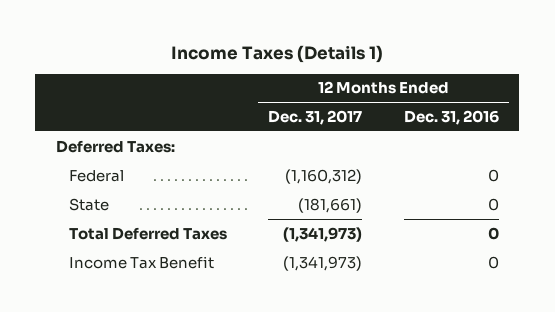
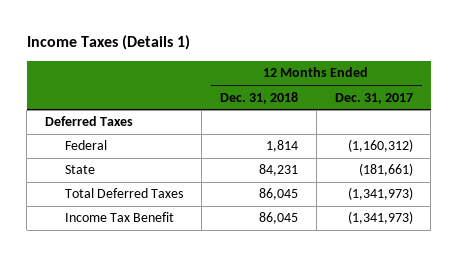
[403,109,499,125] Dec. 31, 2016 -> none
none -> [220,91,299,104] Dec. 31, 2018
[55,139,175,153] Deferred Taxes: -> [44,116,133,127] Deferred Taxes

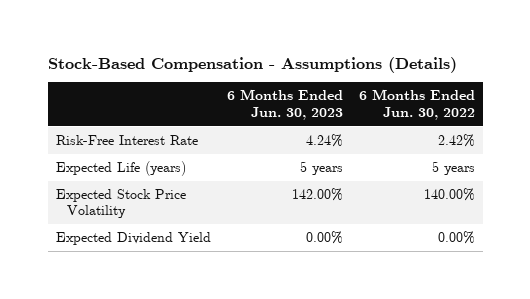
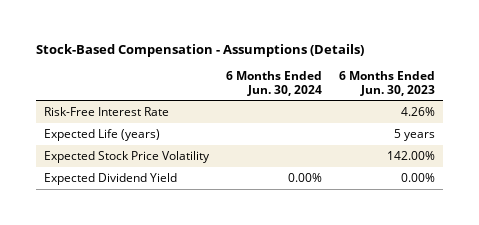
[358,89,475,120] 6 Months Ended Jun. 30, 2022 -> none
none -> [226,70,323,96] 6 Months Ended Jun. 30, 2024
[305,133,343,147] 4.24% -> [400,106,435,116] 4.26%

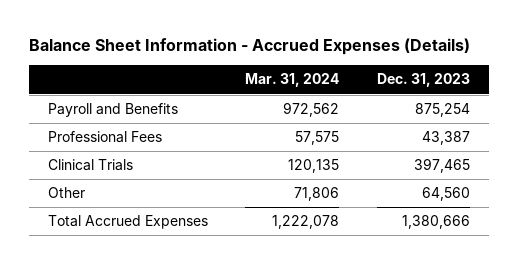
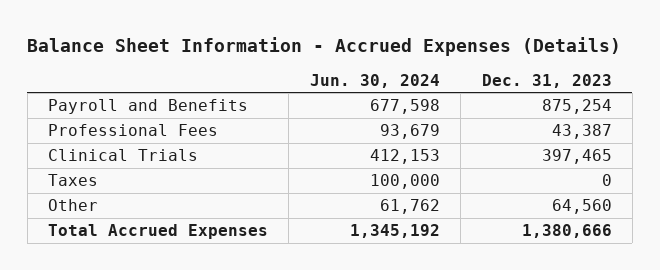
[245,73,340,88] Mar. 31, 2024 -> none
none -> [309,73,440,88] Jun. 30, 2024
none -> [48,174,99,187] Taxes

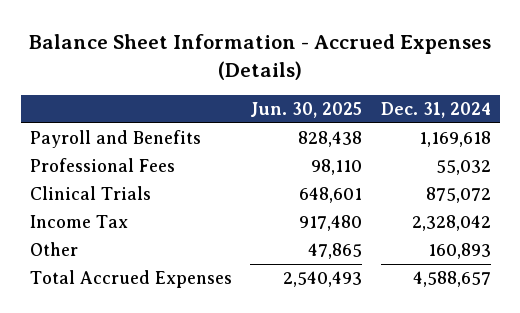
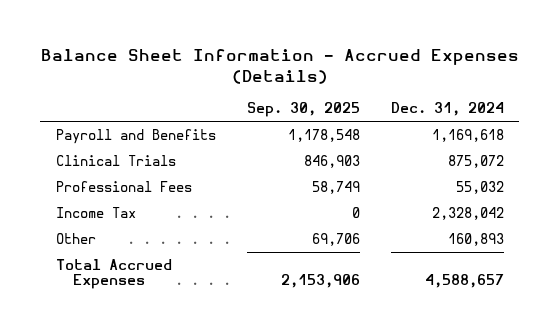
[250,101,363,118] Jun. 30, 2025 -> none
none -> [246,102,360,118] Sep. 30, 2025
[29,158,175,173] Professional Fees -> [55,180,192,192] Professional Fees

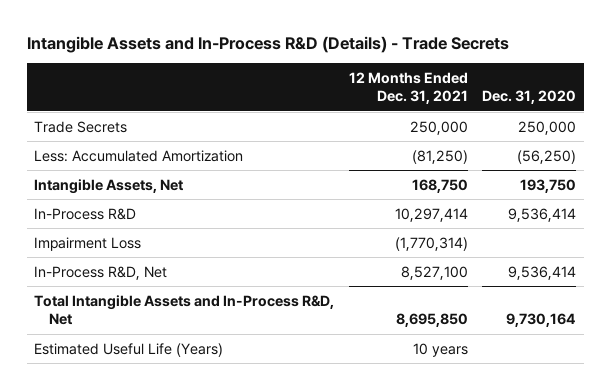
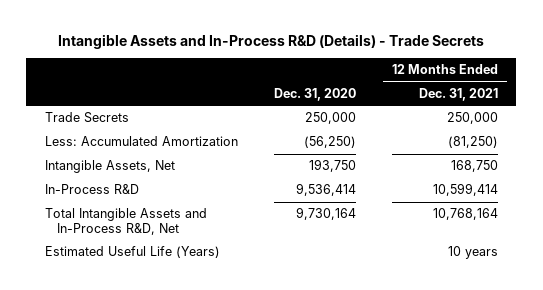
[34,236,142,251] Impairment Loss -> none
[34,265,168,280] In-Process R&D, Net -> none
[394,207,468,222] 10,297,414 -> [432,183,498,197] 10,599,414
[395,312,468,327] 8,695,850 -> [432,208,498,221] 10,768,164

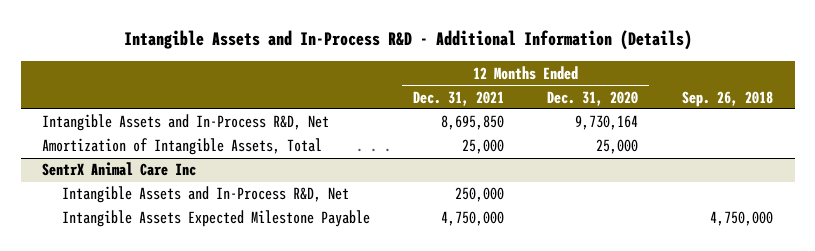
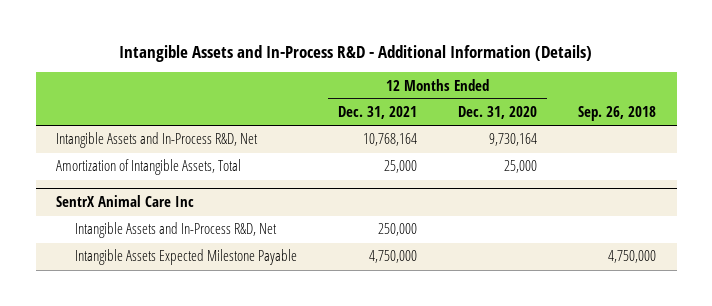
[441,115,505,131] 8,695,850 -> [363,133,418,147] 10,768,164

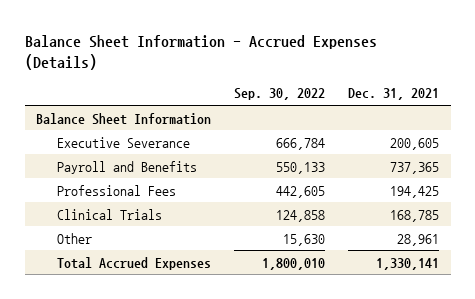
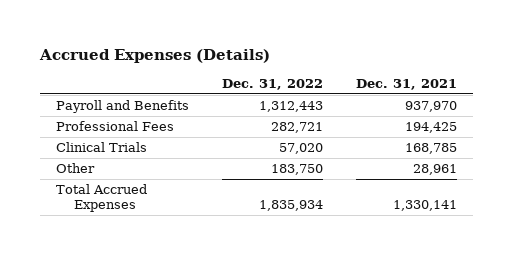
[24,34,377,71] Balance Sheet Information - Accrued Expenses (Details) -> [39,48,271,63] Accrued Expenses (Details)
[234,88,326,101] Sep. 30, 2022 -> none
none -> [221,78,323,90] Dec. 31, 2022
[36,112,212,125] Balance Sheet Information -> none
[57,136,191,148] Executive Severance -> none
[390,161,440,174] 737,365 -> [404,101,457,113] 937,970

